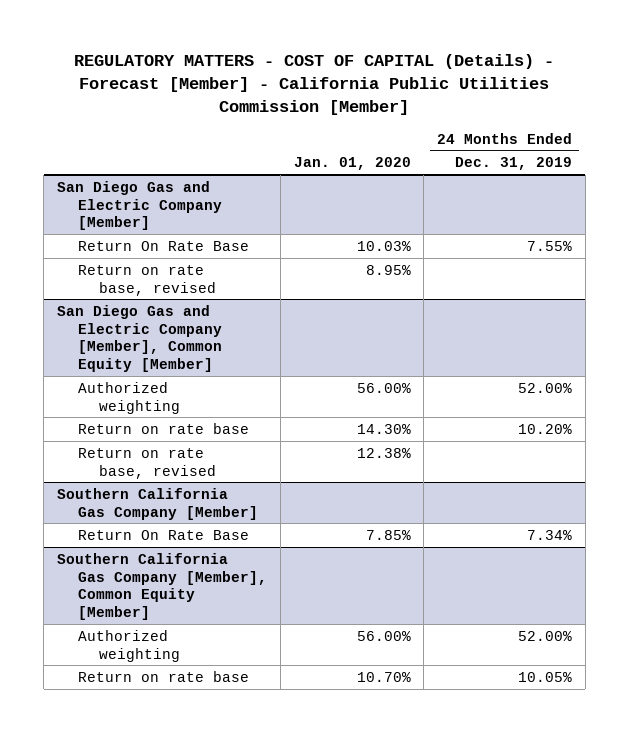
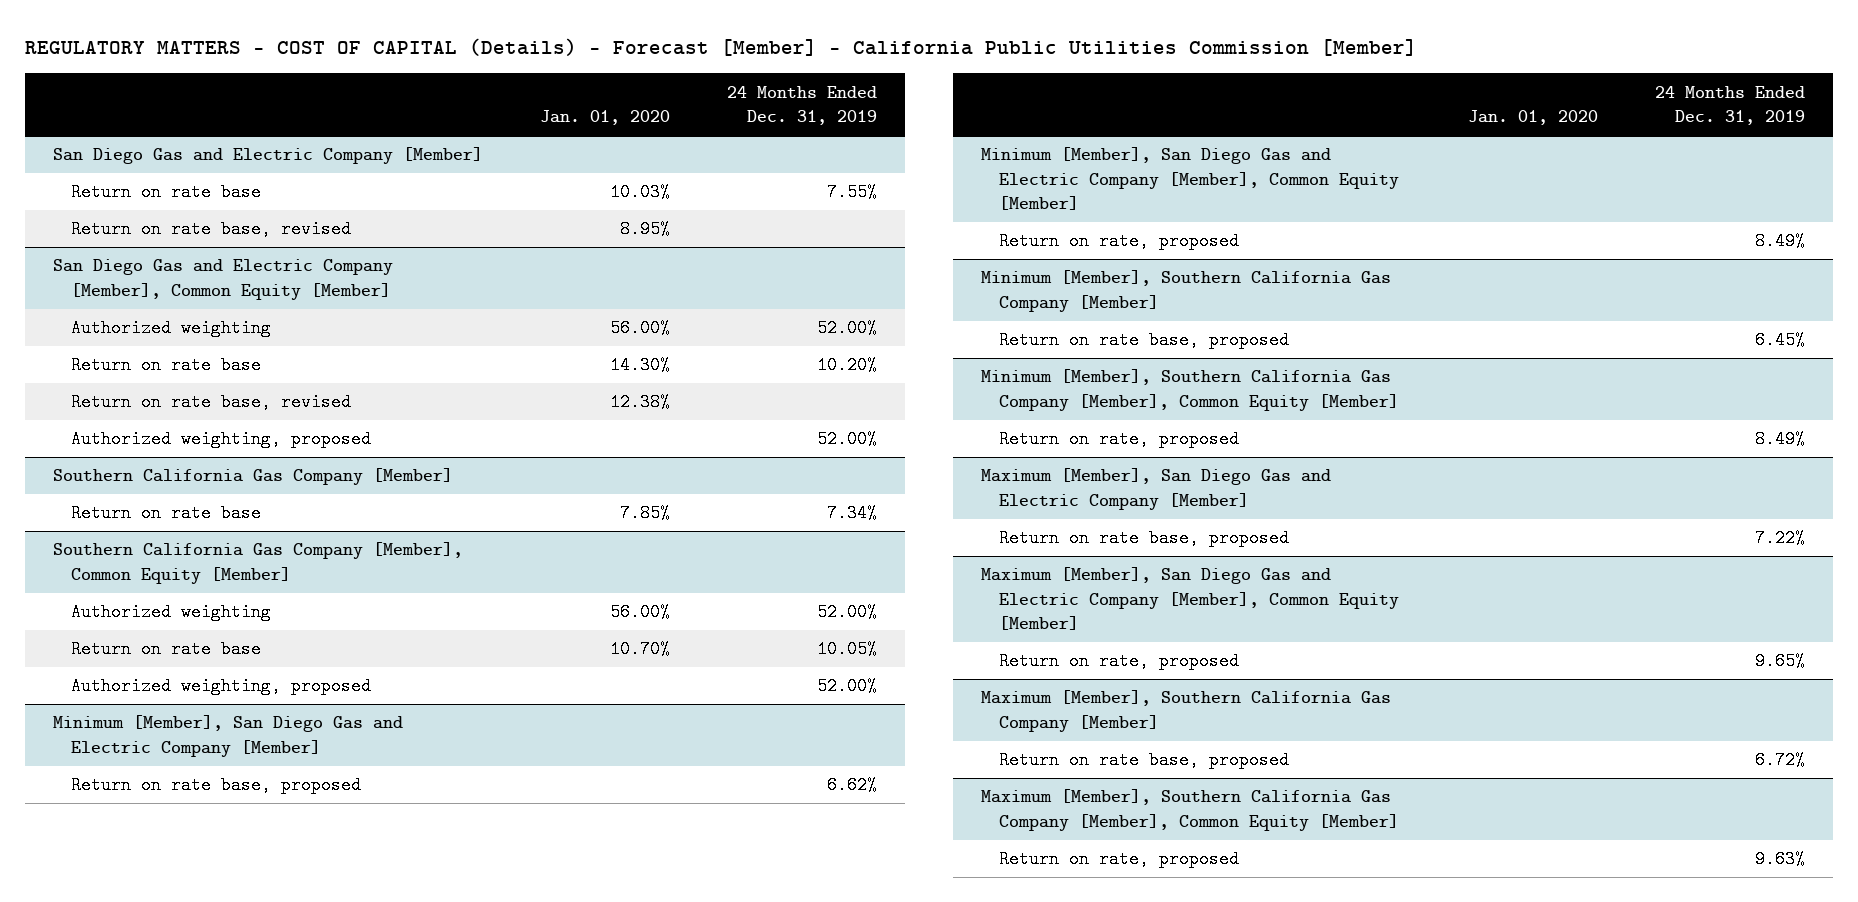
[78,240,250,251] Return On Rate Base -> [70,183,261,202] Return on rate base
none -> [70,430,371,449] Authorized weighting, proposed
[78,529,250,540] Return On Rate Base -> [70,504,261,523] Return on rate base
none -> [70,677,371,696] Authorized weighting, proposed
none -> [53,715,404,757] Minimum [Member], San Diego Gas and Electric Company [Member]
none -> [70,776,361,795] Return on rate base, proposed
none -> [981,147,1399,211] Minimum [Member], San Diego Gas and Electric Company [Member], Common Equity [Member]
none -> [998,232,1239,251] Return on rate, proposed
none -> [981,270,1392,312] Minimum [Member], Southern California Gas Company [Member]
none -> [998,331,1289,350] Return on rate base, proposed
none -> [981,369,1399,411] Minimum [Member], Southern California Gas Company [Member], Common Equity [Member]
none -> [998,430,1239,449] Return on rate, proposed
none -> [981,468,1332,510] Maximum [Member], San Diego Gas and Electric Company [Member]
none -> [998,529,1289,548] Return on rate base, proposed
none -> [981,567,1399,631] Maximum [Member], San Diego Gas and Electric Company [Member], Common Equity [Member]
none -> [998,652,1239,671] Return on rate, proposed
none -> [981,690,1392,732] Maximum [Member], Southern California Gas Company [Member]
none -> [998,751,1289,770] Return on rate base, proposed
none -> [981,789,1399,831] Maximum [Member], Southern California Gas Company [Member], Common Equity [Member]
none -> [998,850,1239,869] Return on rate, proposed

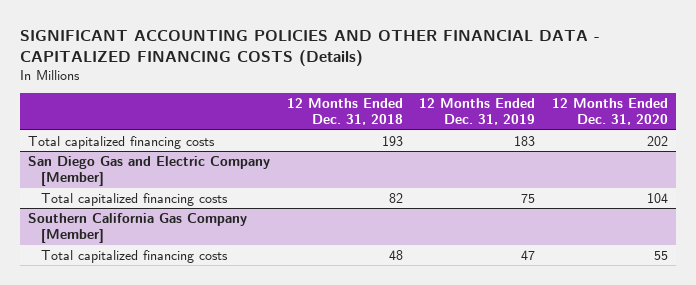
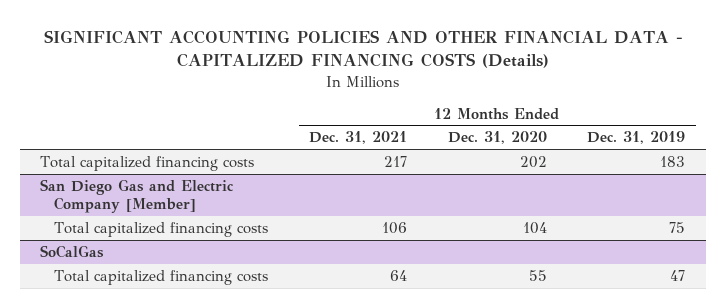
[286,97,403,126] 12 Months Ended Dec. 31, 2018 -> none
none -> [308,131,407,145] Dec. 31, 2021
[28,212,248,244] Southern California Gas Company [Member] -> [40,245,105,259] SoCalGas

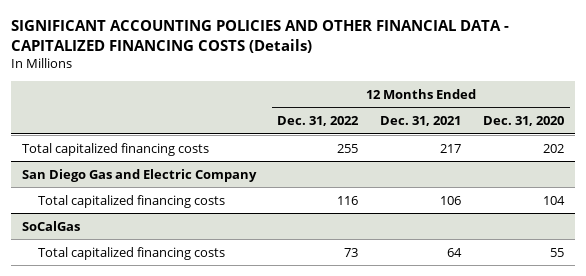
[587,131,686,145] Dec. 31, 2019 -> none
none -> [277,116,360,127] Dec. 31, 2022
[40,179,235,213] San Diego Gas and Electric Company [Member] -> [21,168,257,182] San Diego Gas and Electric Company

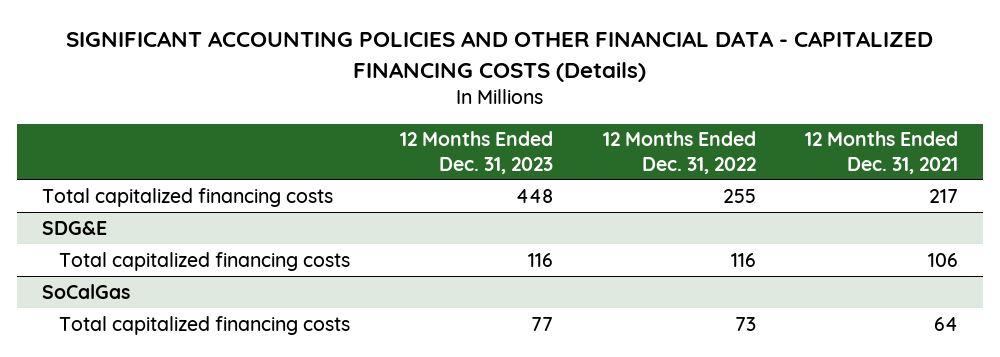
[483,116,565,127] Dec. 31, 2020 -> none
none -> [399,131,553,174] 12 Months Ended Dec. 31, 2023
[21,168,257,182] San Diego Gas and Electric Company -> [41,220,107,235] SDG&E

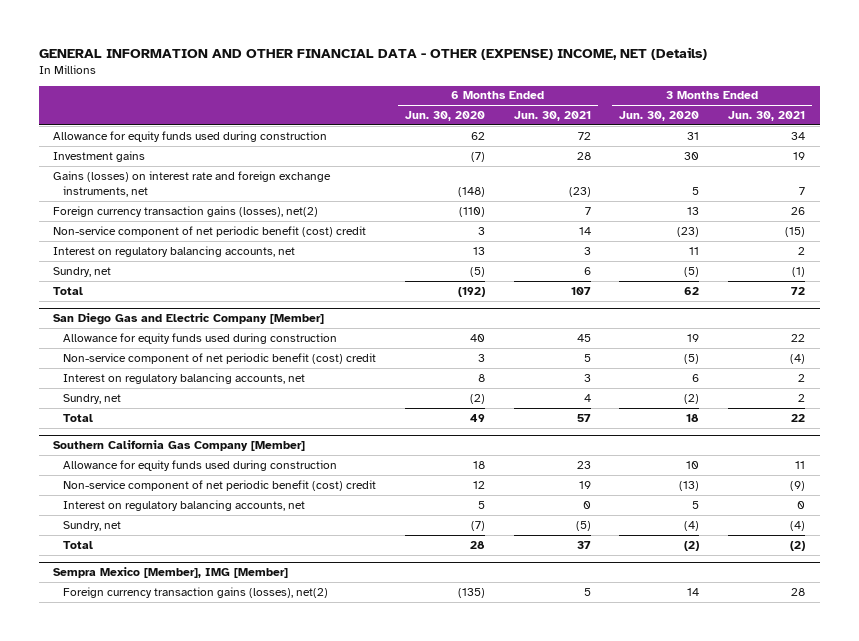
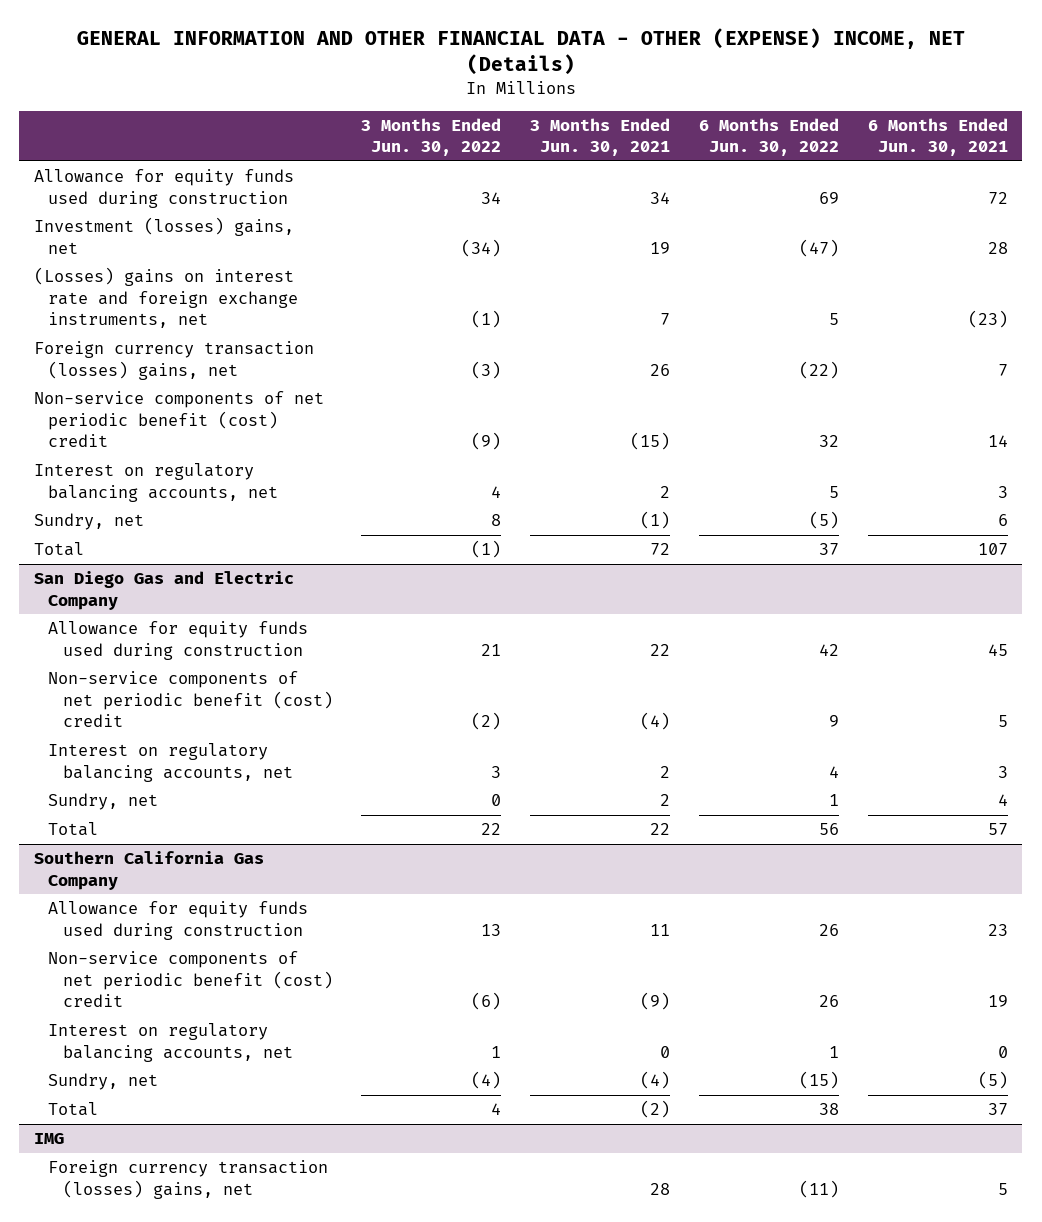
[404,110,485,121] Jun. 30, 2020 -> none
[619,110,700,121] Jun. 30, 2020 -> none
none -> [361,117,502,157] 3 Months Ended Jun. 30, 2022
none -> [699,117,840,157] 6 Months Ended Jun. 30, 2022
[53,150,146,162] Investment gains -> [33,217,294,254] Investment (losses) gains, net
[53,170,332,197] Gains (losses) on interest rate and foreign exchange instruments, net -> [33,267,299,328] (Losses) gains on interest rate and foreign exchange instruments, net
[53,205,319,217] Foreign currency transaction gains (losses), net(2) -> [33,341,314,380] Foreign currency transaction (losses) gains, net
[53,225,367,237] Non-service component of net periodic benefit (cost) credit -> [33,391,324,447] Non-service components of net periodic benefit (cost) credit
[53,313,325,326] San Diego Gas and Electric Company [Member] -> [33,571,294,610] San Diego Gas and Electric Company
[63,352,377,364] Non-service component of net periodic benefit (cost) credit -> [48,671,333,727] Non-service components of net periodic benefit (cost) credit
[53,440,306,452] Southern California Gas Company [Member] -> [33,851,264,890] Southern California Gas Company
[63,479,377,491] Non-service component of net periodic benefit (cost) credit -> [48,951,333,1007] Non-service components of net periodic benefit (cost) credit
[53,567,289,579] Sempra Mexico [Member], IMG [Member] -> none
none -> [33,1133,64,1145] IMG
[63,586,329,598] Foreign currency transaction gains (losses), net(2) -> [48,1160,329,1199] Foreign currency transaction (losses) gains, net

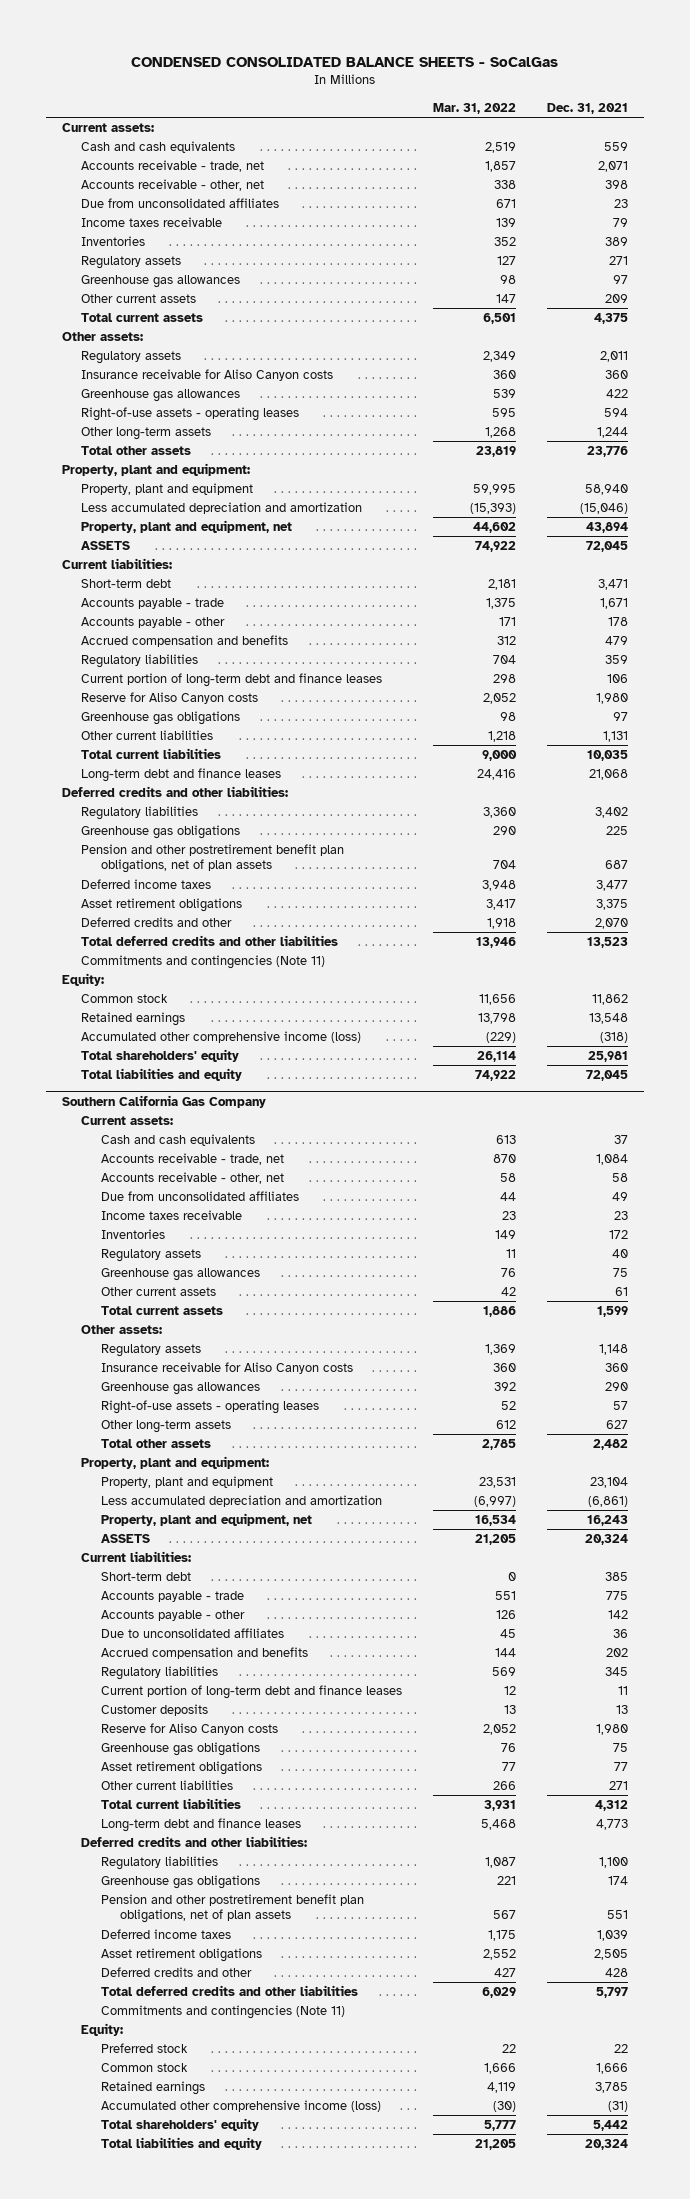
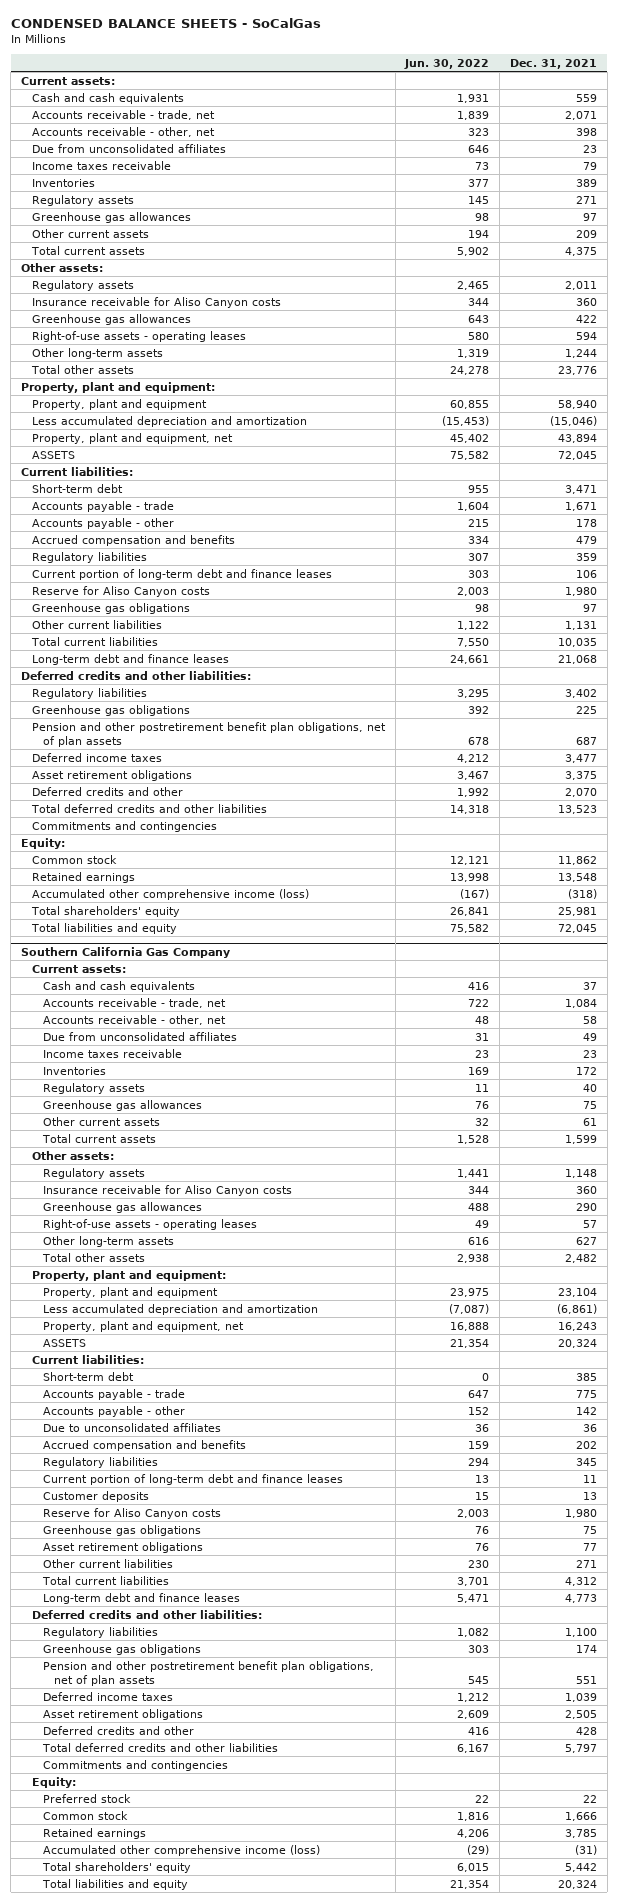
[131,56,559,67] CONDENSED CONSOLIDATED BALANCE SHEETS - SoCalGas -> [10,18,321,29] CONDENSED BALANCE SHEETS - SoCalGas
[433,102,517,114] Mar. 31, 2022 -> none
none -> [404,58,490,69] Jun. 30, 2022
[81,955,326,970] Commitments and contingencies (Note 11) -> [31,820,217,832] Commitments and contingencies
[100,2005,345,2020] Commitments and contingencies (Note 11) -> [42,1759,228,1771] Commitments and contingencies

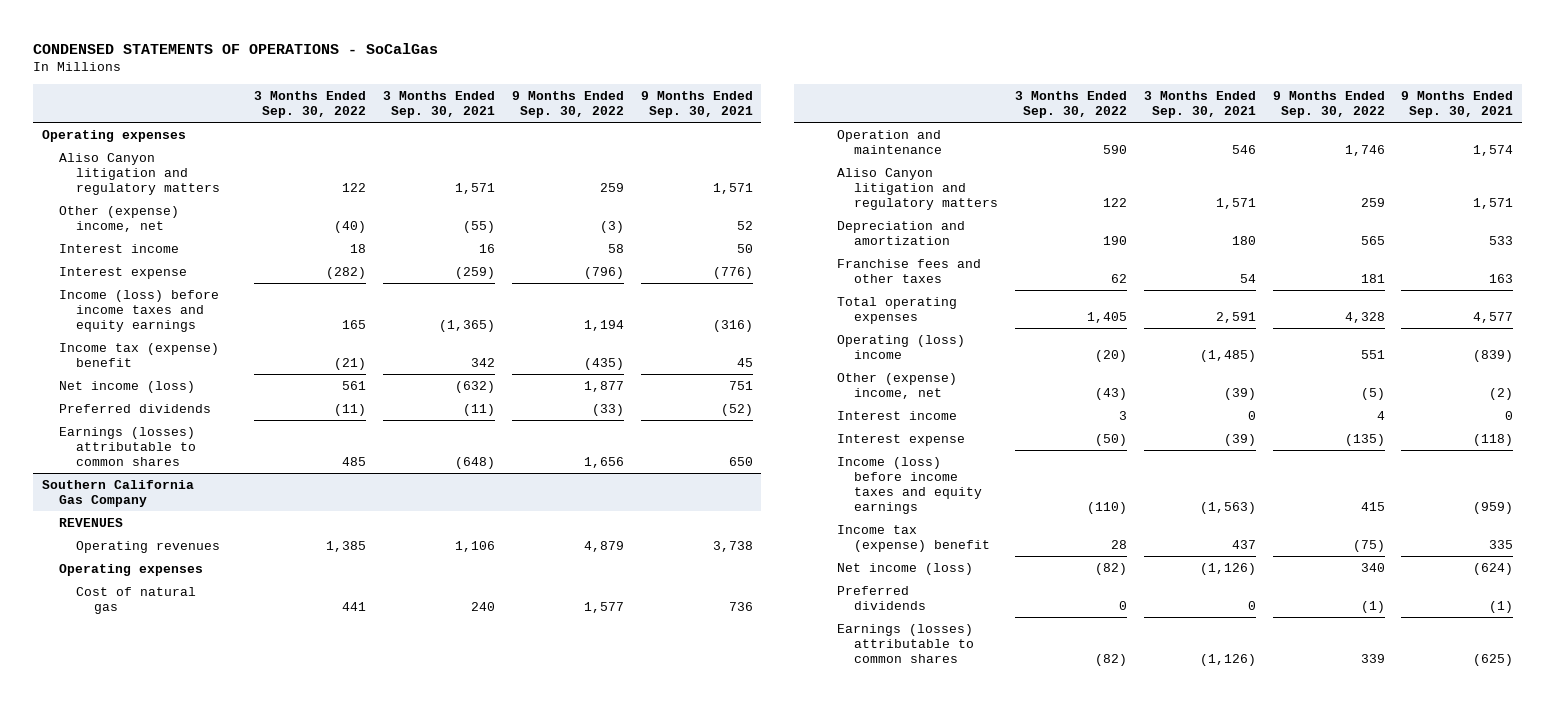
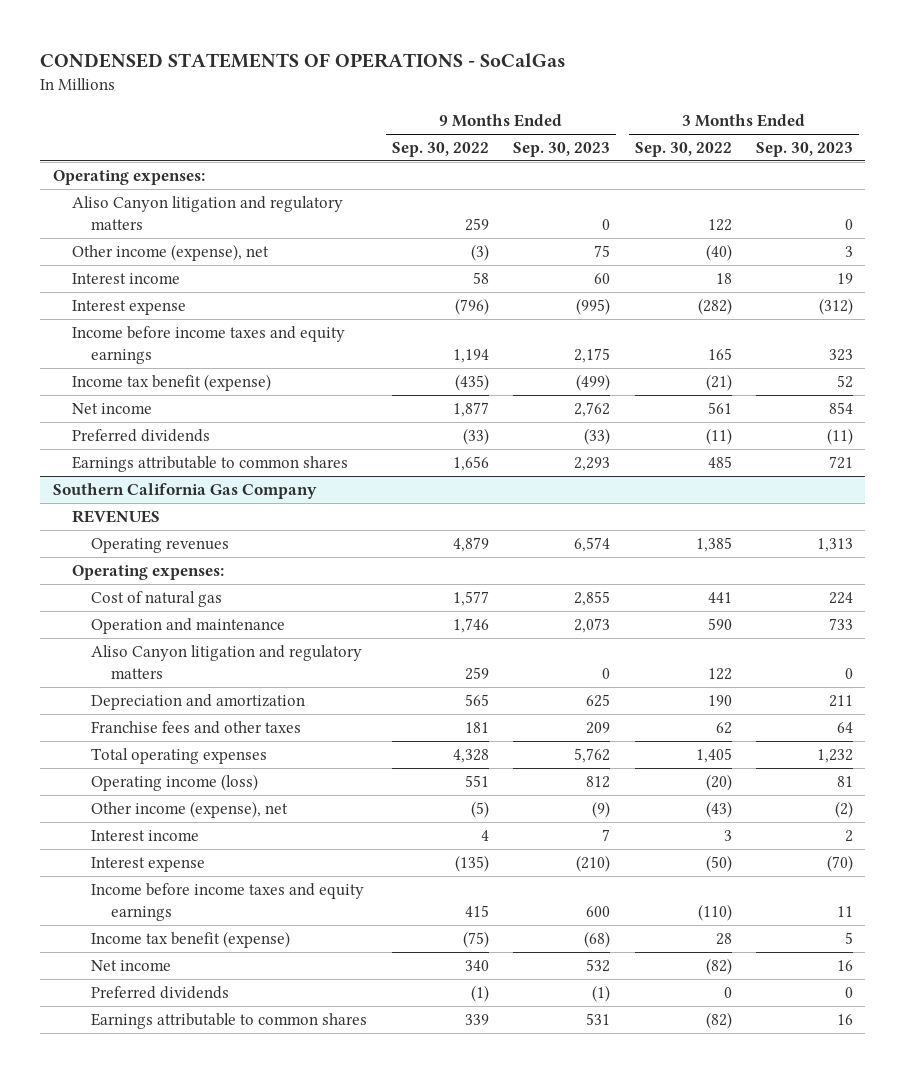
[383,91,496,119] 3 Months Ended Sep. 30, 2021 -> none
[640,91,753,119] 9 Months Ended Sep. 30, 2021 -> none
none -> [513,142,611,158] Sep. 30, 2023
none -> [756,142,854,158] Sep. 30, 2023
[41,129,186,142] Operating expenses -> [52,169,205,185] Operating expenses:
[59,205,180,232] Other (expense) income, net -> [71,243,269,261] Other income (expense), net
[59,289,220,333] Income (loss) before income taxes and equity earnings -> [71,325,345,364] Income before income taxes and equity earnings
[59,342,220,367] Income tax (expense) benefit -> [71,373,271,391] Income tax benefit (expense)
[59,380,196,393] Net income (loss) -> [71,402,152,414] Net income
[59,426,197,467] Earnings (losses) attributable to common shares -> [71,455,348,472] Earnings attributable to common shares
[59,563,204,576] Operating expenses -> [71,564,224,580] Operating expenses:
[836,334,965,359] Operating (loss) income -> [91,773,259,791] Operating income (loss)
[836,372,957,399] Other (expense) income, net -> [91,800,289,818] Other income (expense), net
[836,456,983,515] Income (loss) before income taxes and equity earnings -> [91,882,365,921] Income before income taxes and equity earnings
[836,524,991,552] Income tax (expense) benefit -> [91,930,291,948] Income tax benefit (expense)
[836,562,973,575] Net income (loss) -> [91,959,172,971] Net income
[836,623,975,664] Earnings (losses) attributable to common shares -> [91,1012,368,1029] Earnings attributable to common shares

